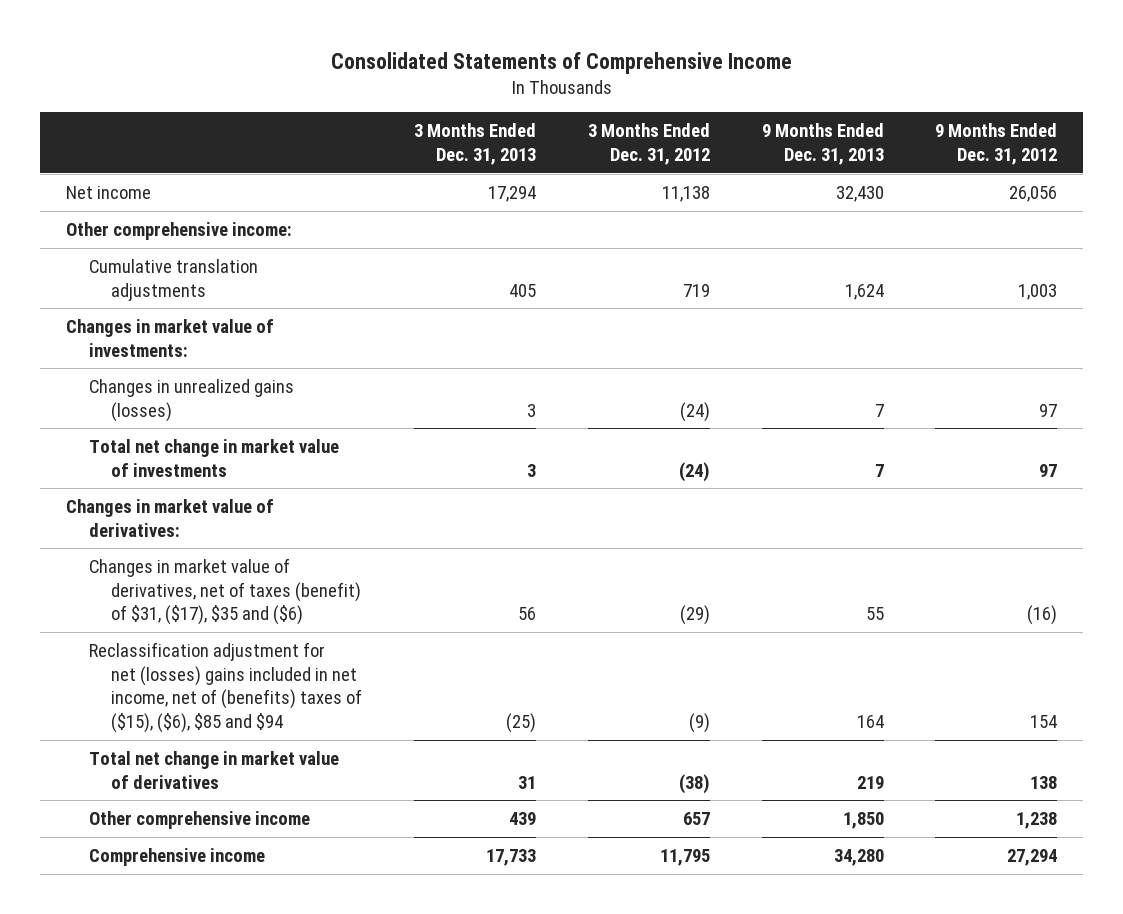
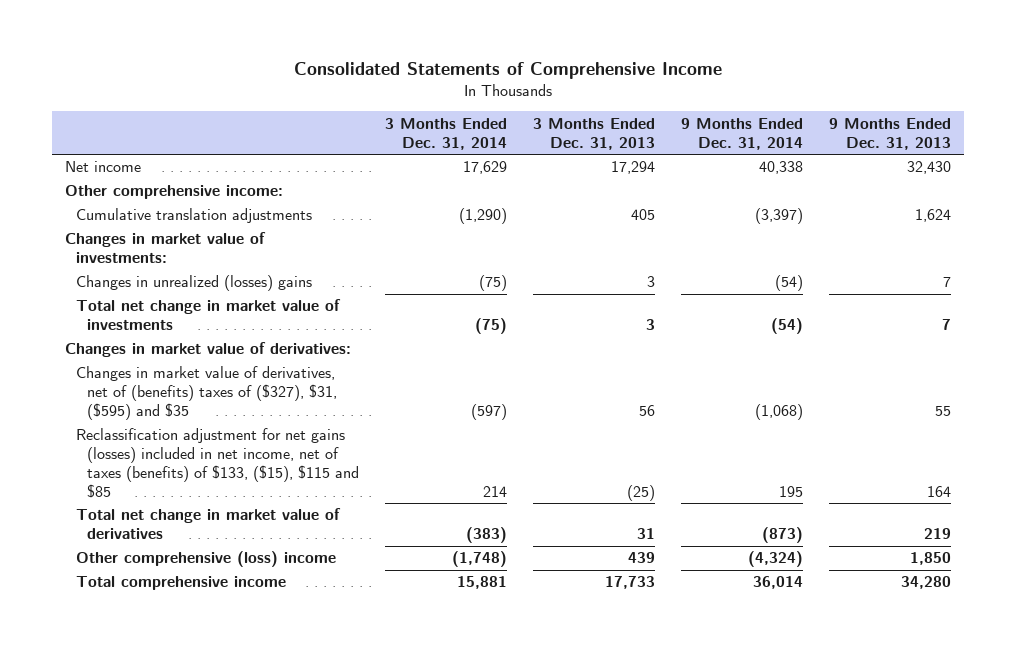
[587,123,710,165] 3 Months Ended Dec. 31, 2012 -> none
[935,123,1058,165] 9 Months Ended Dec. 31, 2012 -> none
none -> [385,117,508,150] 3 Months Ended Dec. 31, 2014
none -> [680,117,803,150] 9 Months Ended Dec. 31, 2014
[88,378,294,422] Changes in unrealized gains (losses) -> [75,275,312,292] Changes in unrealized (losses) gains
[88,557,362,626] Changes in market value of derivatives, net of taxes (benefit) of $31, ($17), $35 and ($6) -> [75,366,338,420] Changes in market value of derivatives, net of (benefits) taxes of ($327), $31, ($595) and $35
[88,641,363,733] Reclassification adjustment for net (losses) gains included in net income, net of (benefits) taxes of ($15), ($6), $85 and $94 -> [75,428,360,498] Reclassification adjustment for net gains (losses) included in net income, net of taxes (benefits) of $133, ($15), $115 and $85
[88,810,310,829] Other comprehensive income -> [75,551,336,568] Other comprehensive (loss) income
[88,847,265,866] Comprehensive income -> [75,576,286,591] Total comprehensive income

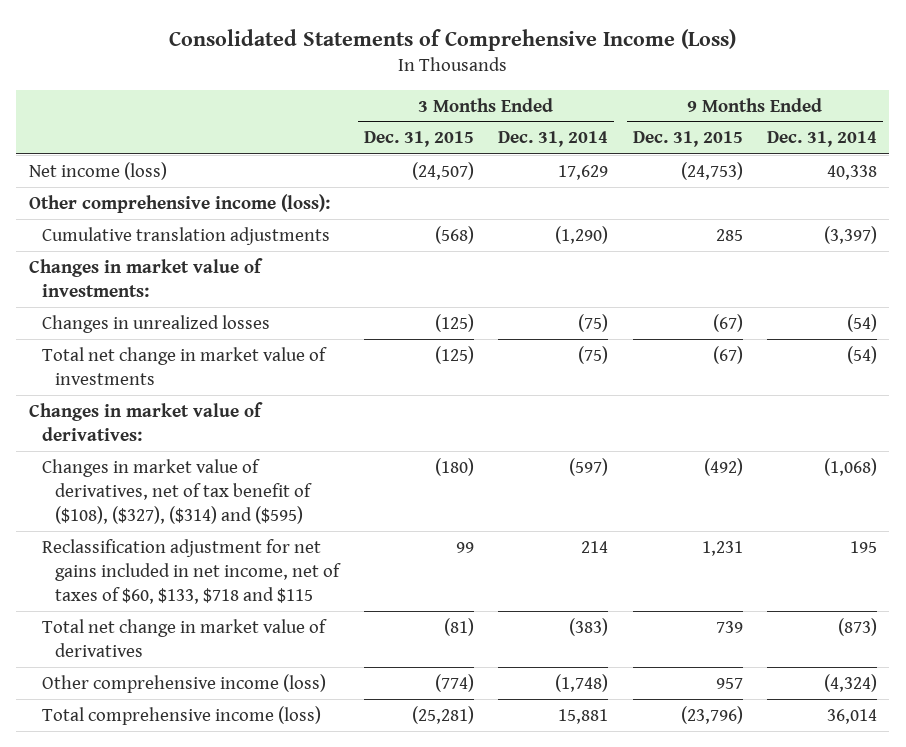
[293,62,722,80] Consolidated Statements of Comprehensive Income -> [168,28,736,51] Consolidated Statements of Comprehensive Income (Loss)
[532,117,655,150] 3 Months Ended Dec. 31, 2013 -> none
[828,117,951,150] 9 Months Ended Dec. 31, 2013 -> none
none -> [363,131,474,148] Dec. 31, 2015
none -> [632,131,743,148] Dec. 31, 2015
[64,161,141,173] Net income -> [28,161,167,180] Net income (loss)
[64,185,283,200] Other comprehensive income: -> [28,193,330,213] Other comprehensive income (loss):
[75,275,312,292] Changes in unrealized (losses) gains -> [41,314,270,333] Changes in unrealized losses
[75,366,338,420] Changes in market value of derivatives, net of (benefits) taxes of ($327), $31, ($595) and $35 -> [41,458,313,524] Changes in market value of derivatives, net of tax benefit of ($108), ($327), ($314) and ($595)
[75,428,360,498] Reclassification adjustment for net gains (losses) included in net income, net of taxes (benefits) of $133, ($15), $115 and $85 -> [41,538,342,604] Reclassification adjustment for net gains included in net income, net of taxes of $60, $133, $718 and $115
[75,551,336,568] Other comprehensive (loss) income -> [41,673,326,693] Other comprehensive income (loss)
[75,576,286,591] Total comprehensive income -> [41,705,321,725] Total comprehensive income (loss)

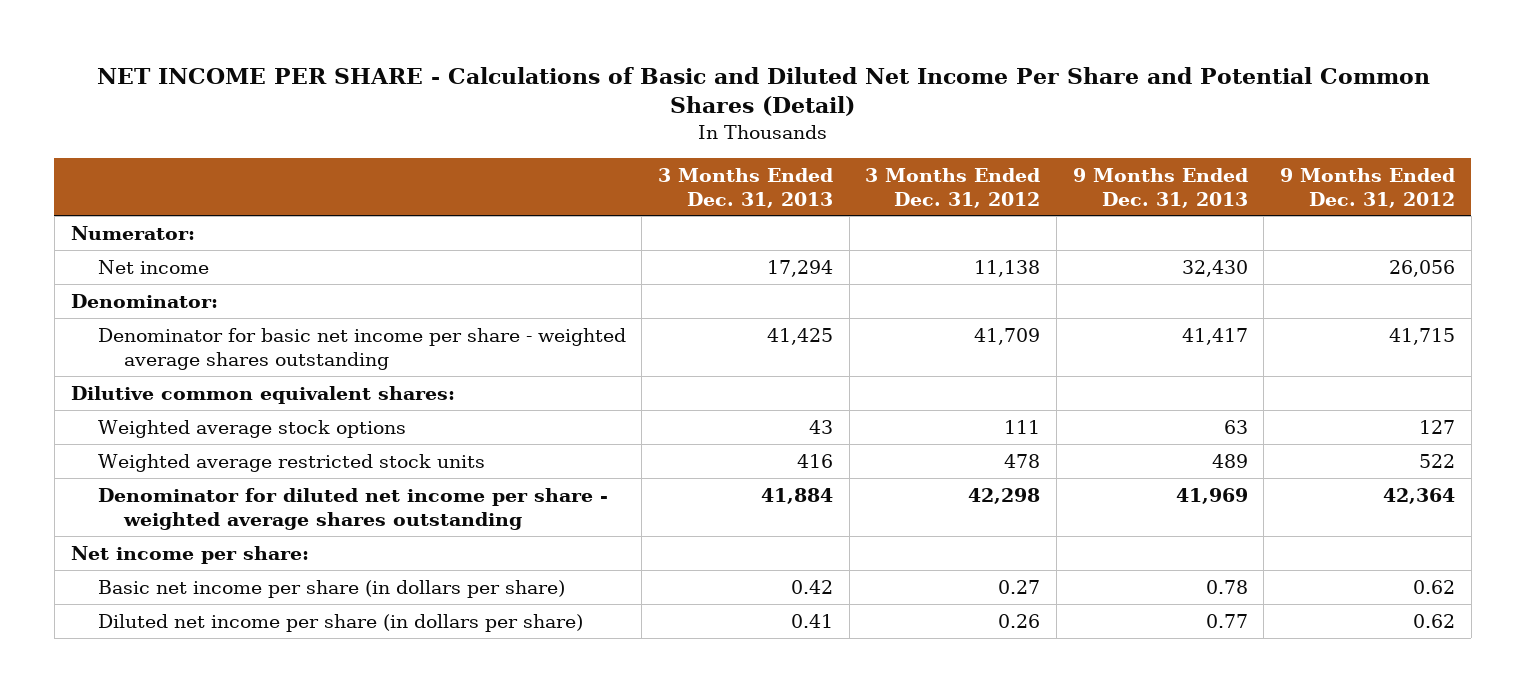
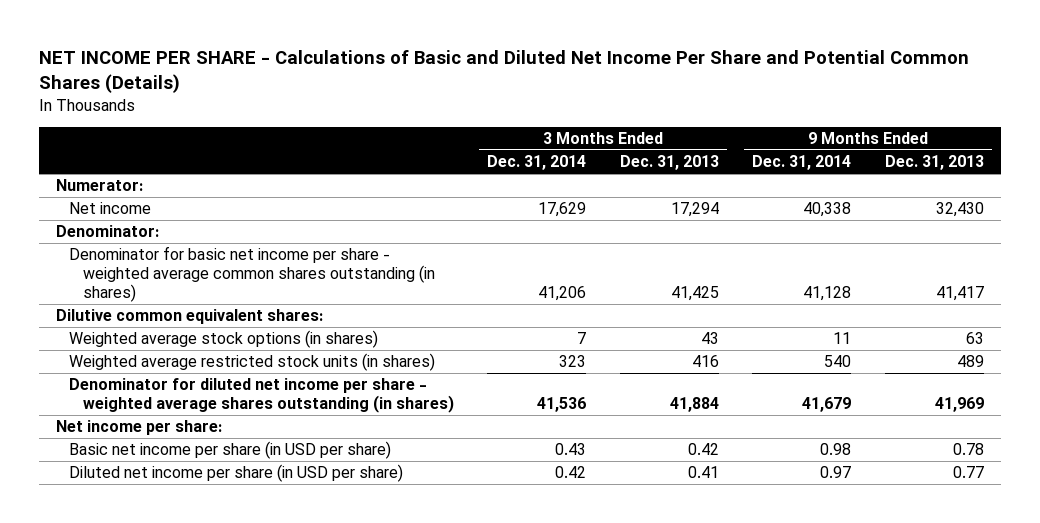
[96,66,1430,117] NET INCOME PER SHARE - Calculations of Basic and Diluted Net Income Per Share and Potential Common Shares (Detail) -> [39,49,970,93] NET INCOME PER SHARE - Calculations of Basic and Diluted Net Income Per Share and Potential Common Shares (Details)
[865,167,1041,208] 3 Months Ended Dec. 31, 2012 -> none
[1280,167,1456,208] 9 Months Ended Dec. 31, 2012 -> none
none -> [487,155,587,171] Dec. 31, 2014
none -> [752,155,852,171] Dec. 31, 2014
[97,327,626,370] Denominator for basic net income per share - weighted average shares outstanding -> [69,246,435,302] Denominator for basic net income per share - weighted average common shares outstanding (in shares)
[97,419,406,438] Weighted average stock options -> [69,330,379,349] Weighted average stock options (in shares)
[97,453,485,472] Weighted average restricted stock units -> [69,353,436,372] Weighted average restricted stock units (in shares)
[97,487,608,530] Denominator for diluted net income per share - weighted average shares outstanding -> [69,378,454,414] Denominator for diluted net income per share - weighted average shares outstanding (in shares)
[97,579,565,598] Basic net income per share (in dollars per share) -> [69,441,392,460] Basic net income per share (in USD per share)
[97,613,583,632] Diluted net income per share (in dollars per share) -> [69,464,404,483] Diluted net income per share (in USD per share)

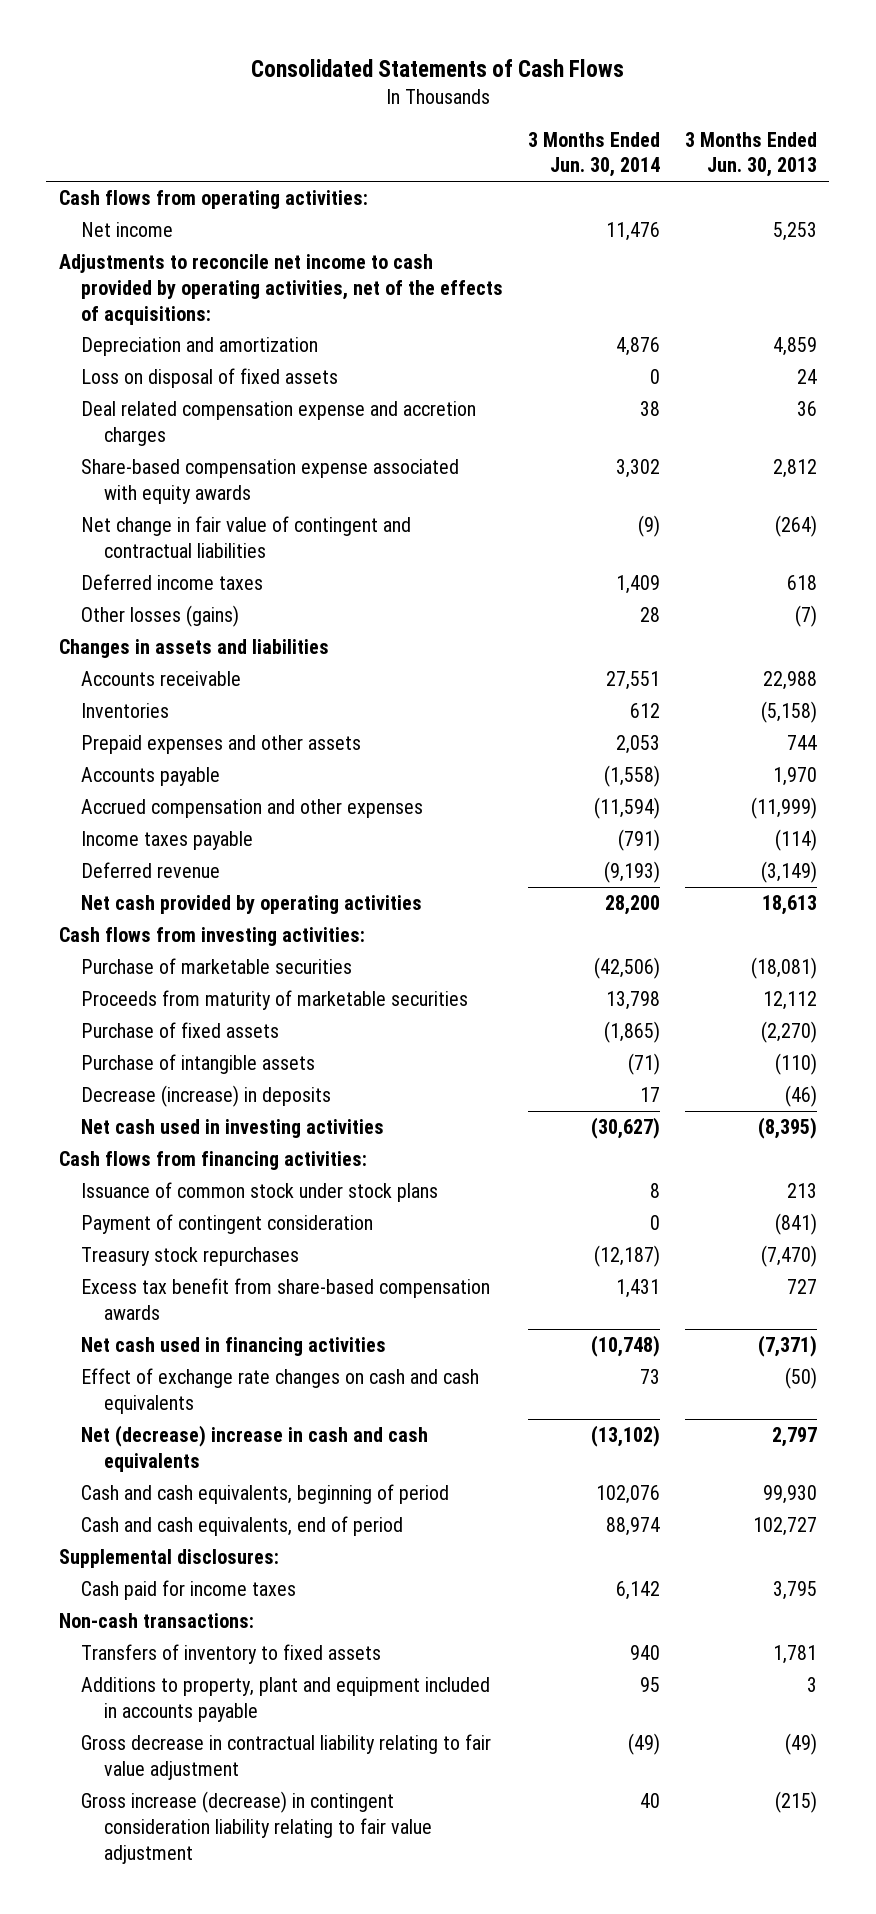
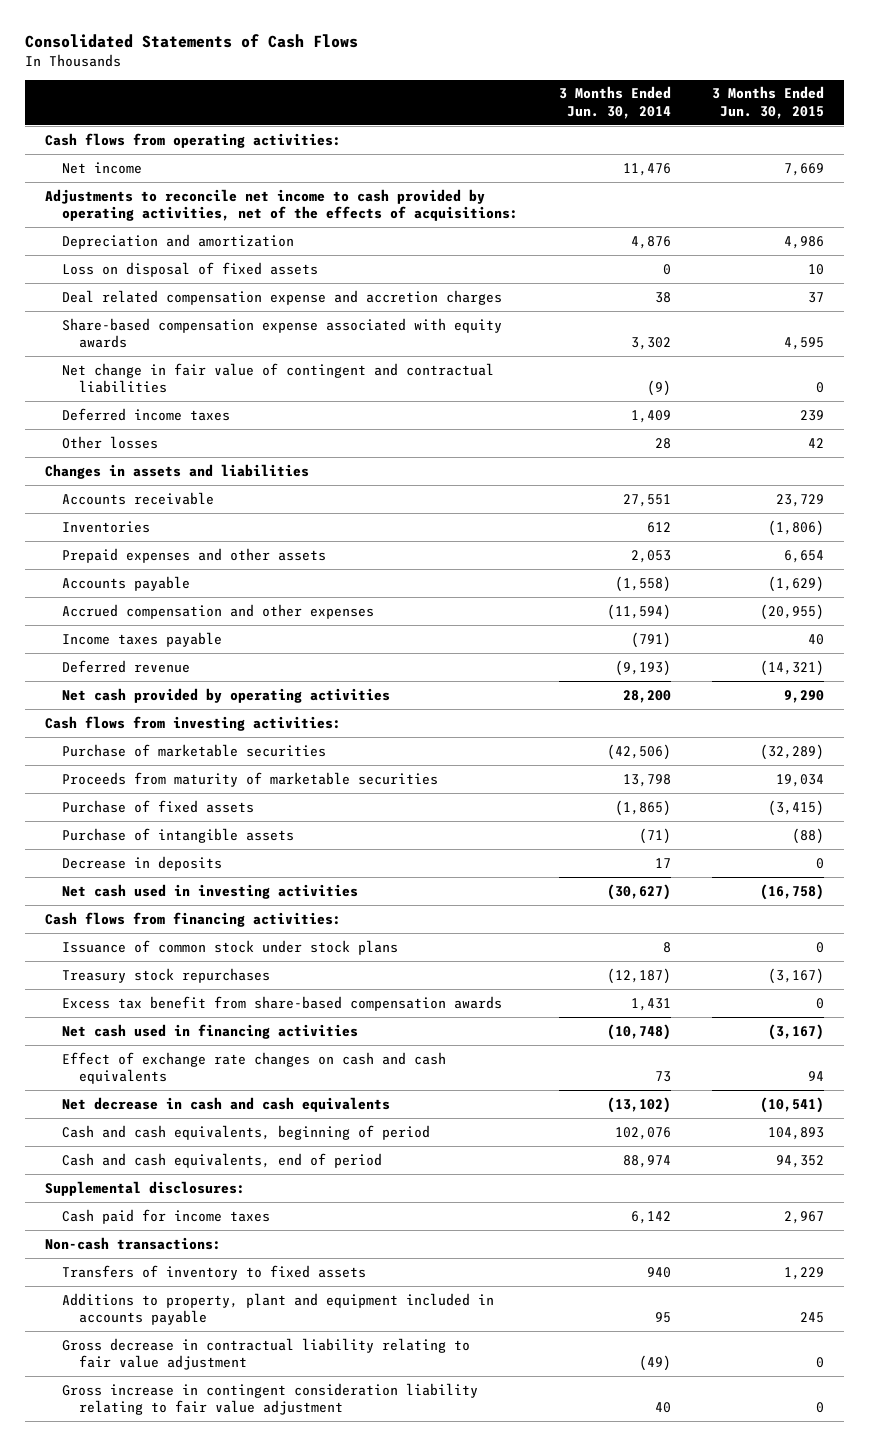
[685,131,818,178] 3 Months Ended Jun. 30, 2013 -> none
none -> [711,86,824,119] 3 Months Ended Jun. 30, 2015
[81,605,240,628] Other losses (gains) -> [62,435,159,449] Other losses
[81,1085,332,1108] Decrease (increase) in deposits -> [62,855,223,871] Decrease in deposits
[81,1214,374,1235] Payment of contingent consideration -> none
[81,1425,429,1472] Net (decrease) increase in cash and cash equivalents -> [62,1096,391,1112] Net decrease in cash and cash equivalents
[81,1791,432,1864] Gross increase (decrease) in contingent consideration liability relating to fair value adjustment -> [62,1382,479,1416] Gross increase in contingent consideration liability relating to fair value adjustment

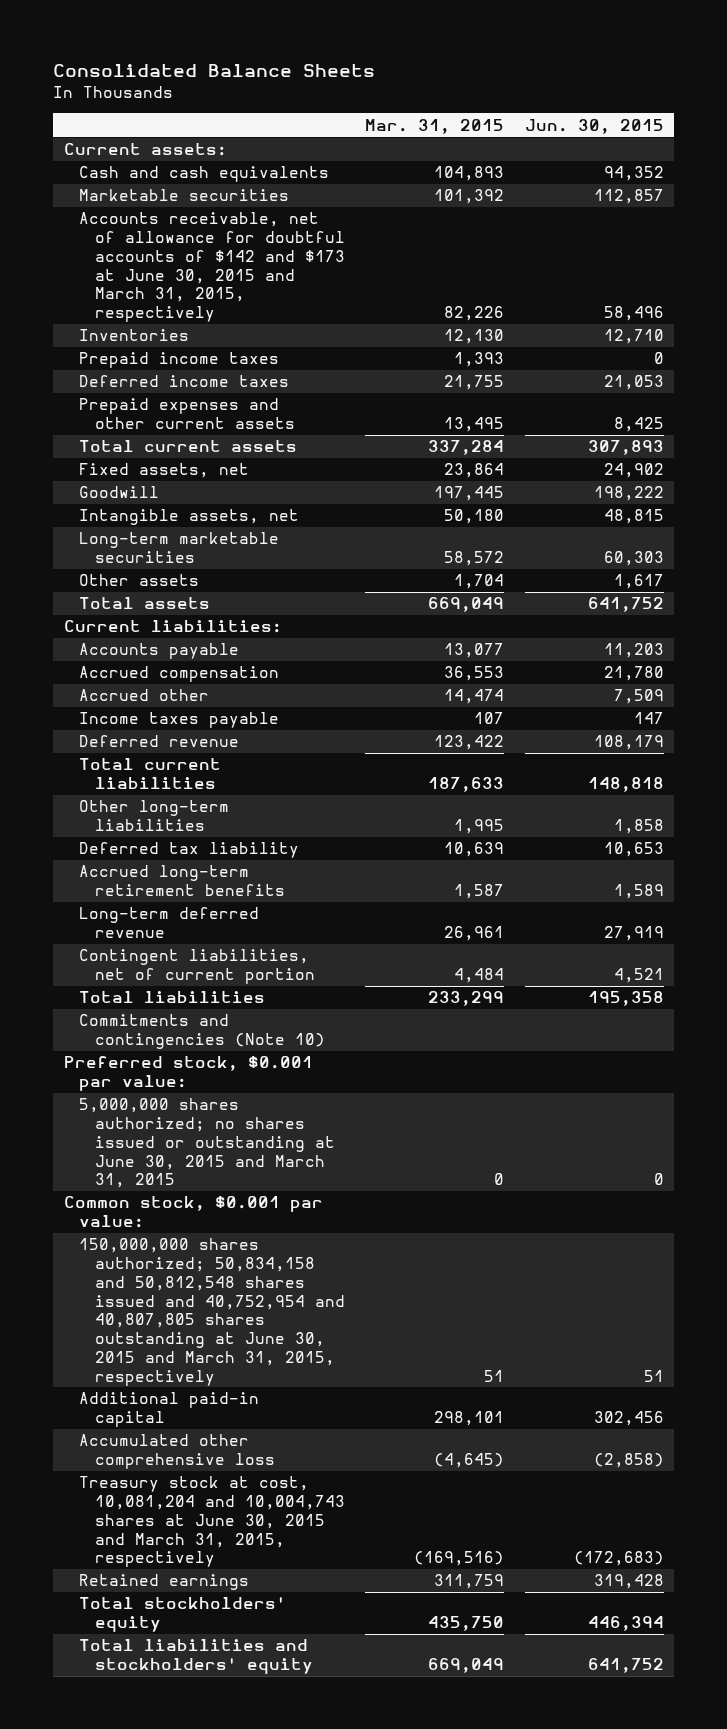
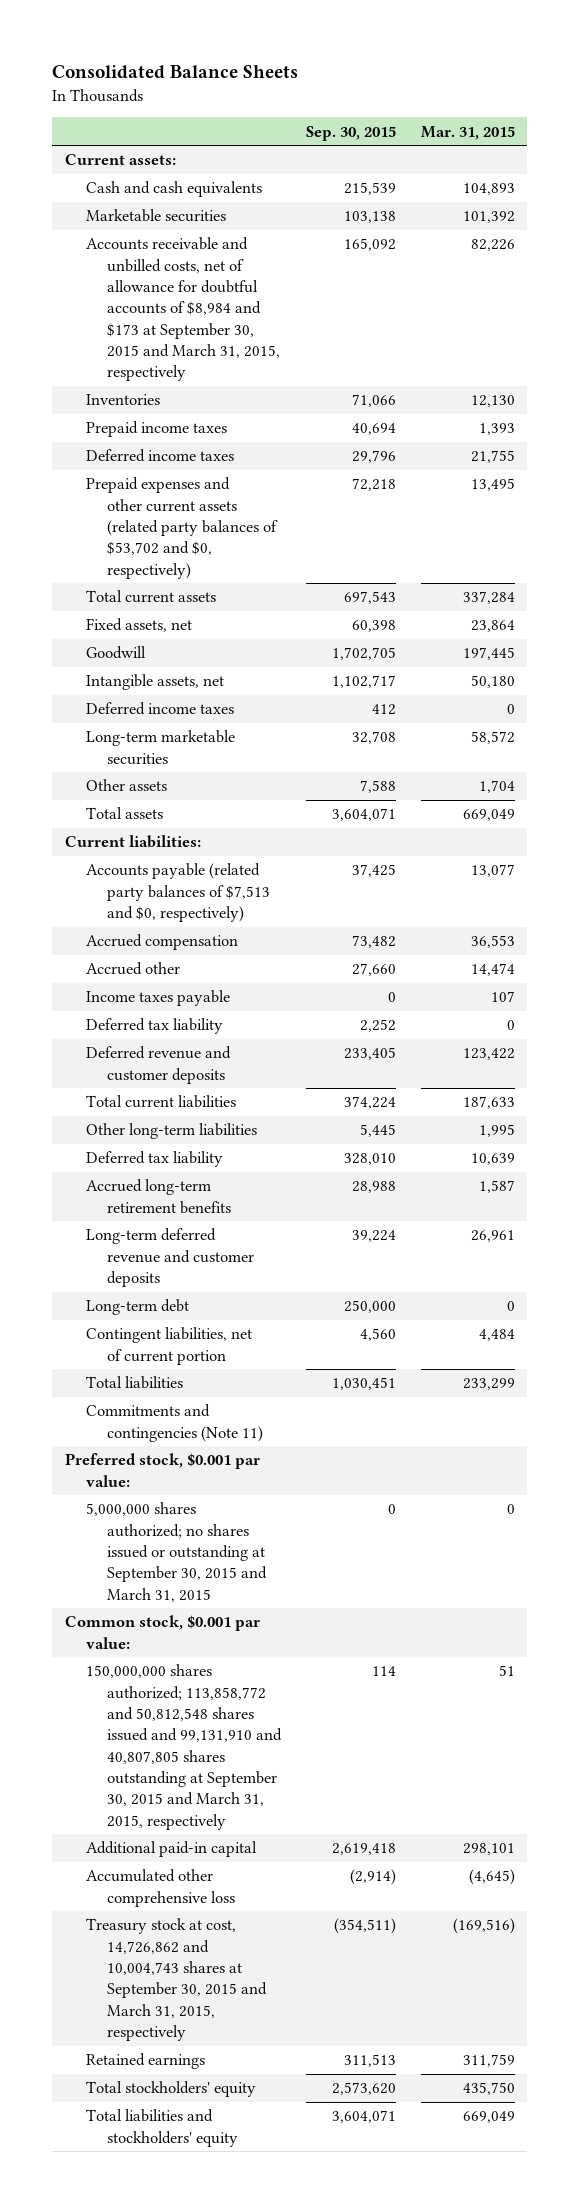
[524,118,664,134] Jun. 30, 2015 -> none
none -> [305,125,396,141] Sep. 30, 2015
[79,212,345,323] Accounts receivable, net of allowance for doubtful accounts of $142 and $173 at June 30, 2015 and March 31, 2015, respectively -> [85,237,280,382] Accounts receivable and unbilled costs, net of allowance for doubtful accounts of $8,984 and $173 at September 30, 2015 and March 31, 2015, respectively
[79,398,295,430] Prepaid expenses and other current assets -> [85,477,278,579] Prepaid expenses and other current assets (related party balances of $53,702 and $0, respectively)
none -> [85,702,234,716] Deferred income taxes
[79,643,240,660] Accounts payable -> [85,863,270,923] Accounts payable (related party balances of $7,513 and $0, respectively)
none -> [85,1018,223,1035] Deferred tax liability
[79,735,240,748] Deferred revenue -> [85,1046,231,1084] Deferred revenue and customer deposits
[79,907,260,939] Long-term deferred revenue -> [85,1228,254,1288] Long-term deferred revenue and customer deposits
none -> [85,1299,189,1316] Long-term debt
[79,1014,325,1050] Commitments and contingencies (Note 10) -> [85,1404,263,1442] Commitments and contingencies (Note 11)
[79,1098,335,1189] 5,000,000 shares authorized; no shares issued or outstanding at June 30, 2015 and March 31, 2015 -> [85,1502,267,1602] 5,000,000 shares authorized; no shares issued or outstanding at September 30, 2015 and March 31, 2015
[79,1238,345,1386] 150,000,000 shares authorized; 50,834,158 and 50,812,548 shares issued and 40,752,954 and 40,807,805 shares outstanding at June 30, 2015 and March 31, 2015, respectively -> [85,1664,282,1830] 150,000,000 shares authorized; 113,858,772 and 50,812,548 shares issued and 99,131,910 and 40,807,805 shares outstanding at September 30, 2015 and March 31, 2015, respectively
[79,1476,345,1568] Treasury stock at cost, 10,081,204 and 10,004,743 shares at June 30, 2015 and March 31, 2015, respectively -> [85,1918,267,2041] Treasury stock at cost, 14,726,862 and 10,004,743 shares at September 30, 2015 and March 31, 2015, respectively

